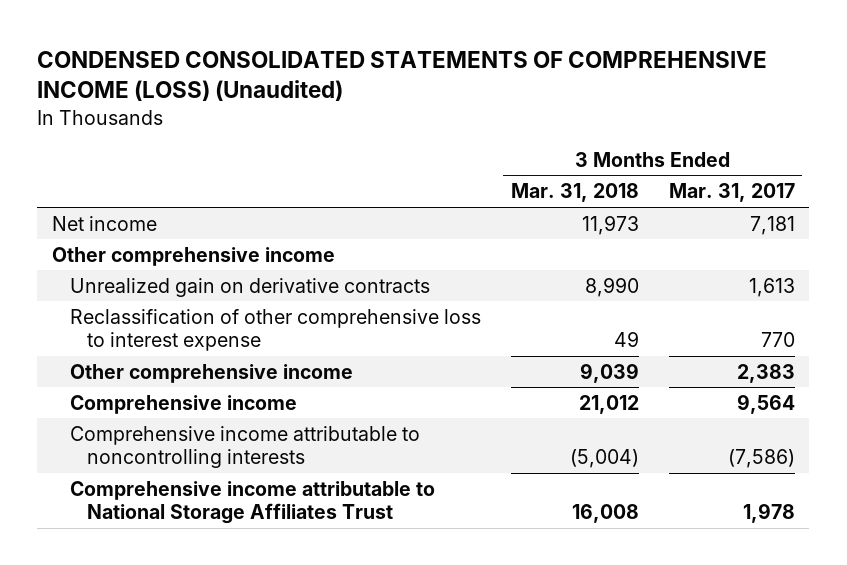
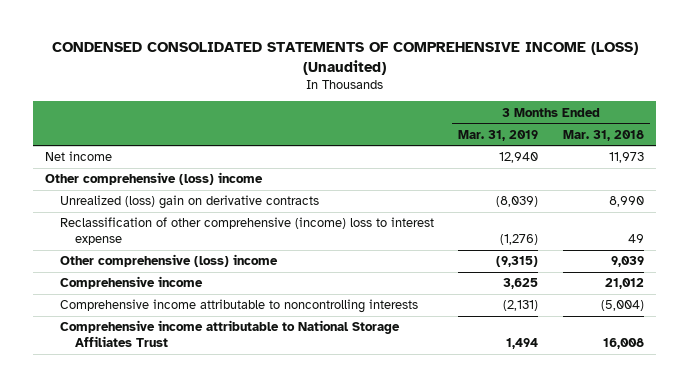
[668,183,795,203] Mar. 31, 2017 -> none
none -> [458,129,539,141] Mar. 31, 2019
[52,246,336,266] Other comprehensive income -> [45,172,264,186] Other comprehensive (loss) income
[69,277,430,297] Unrealized gain on derivative contracts -> [59,195,319,210] Unrealized (loss) gain on derivative contracts
[69,308,481,352] Reclassification of other comprehensive loss to interest expense -> [59,217,434,245] Reclassification of other comprehensive (income) loss to interest expense
[69,363,353,383] Other comprehensive income -> [59,254,278,268] Other comprehensive (loss) income

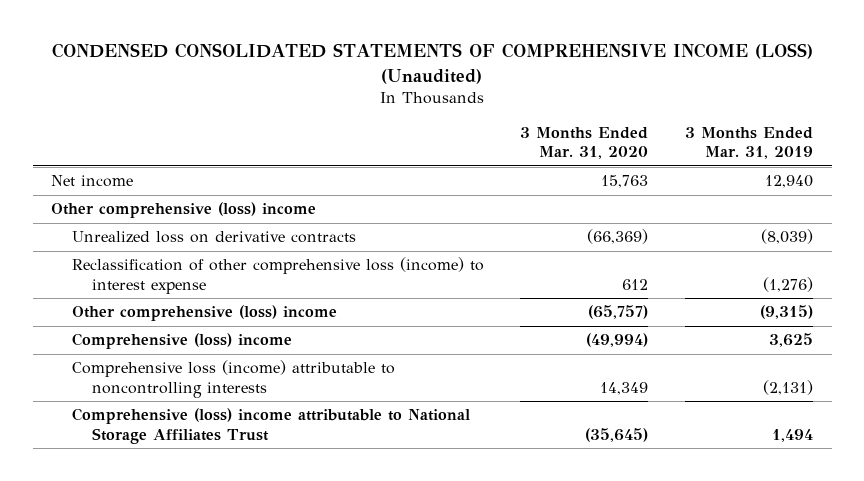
[562,129,644,141] Mar. 31, 2018 -> none
none -> [520,126,649,160] 3 Months Ended Mar. 31, 2020
[59,195,319,210] Unrealized (loss) gain on derivative contracts -> [71,231,356,244] Unrealized loss on derivative contracts
[59,217,434,245] Reclassification of other comprehensive (income) loss to interest expense -> [71,257,484,294] Reclassification of other comprehensive loss (income) to interest expense
[59,276,203,290] Comprehensive income -> [71,333,292,350] Comprehensive (loss) income
[59,299,418,314] Comprehensive income attributable to noncontrolling interests -> [71,360,395,398] Comprehensive loss (income) attributable to noncontrolling interests
[59,320,400,347] Comprehensive income attributable to National Storage Affiliates Trust -> [71,408,470,444] Comprehensive (loss) income attributable to National Storage Affiliates Trust

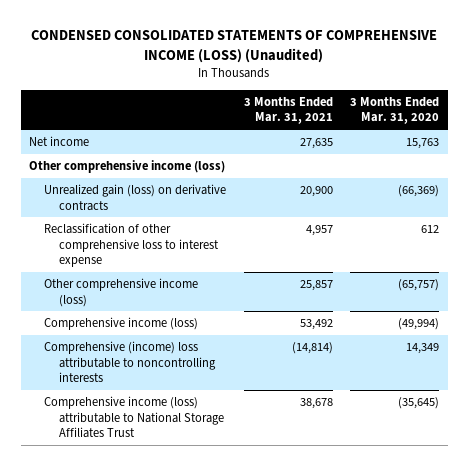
[685,126,814,160] 3 Months Ended Mar. 31, 2019 -> none
none -> [243,96,333,125] 3 Months Ended Mar. 31, 2021
[51,202,317,219] Other comprehensive (loss) income -> [29,160,226,174] Other comprehensive income (loss)
[71,231,356,244] Unrealized loss on derivative contracts -> [44,184,227,211] Unrealized gain (loss) on derivative contracts
[71,257,484,294] Reclassification of other comprehensive loss (income) to interest expense -> [44,223,220,267] Reclassification of other comprehensive loss to interest expense
[71,305,337,322] Other comprehensive (loss) income -> [44,278,199,307] Other comprehensive income (loss)
[71,333,292,350] Comprehensive (loss) income -> [44,317,199,331] Comprehensive income (loss)
[71,360,395,398] Comprehensive loss (income) attributable to noncontrolling interests -> [44,341,217,382] Comprehensive (income) loss attributable to noncontrolling interests
[71,408,470,444] Comprehensive (loss) income attributable to National Storage Affiliates Trust -> [44,396,225,438] Comprehensive income (loss) attributable to National Storage Affiliates Trust

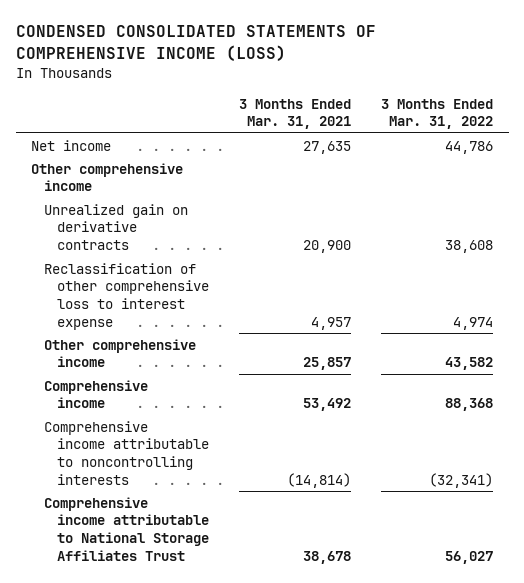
[31,30,438,63] CONDENSED CONSOLIDATED STATEMENTS OF COMPREHENSIVE INCOME (LOSS) (Unaudited) -> [15,25,376,61] CONDENSED CONSOLIDATED STATEMENTS OF COMPREHENSIVE INCOME (LOSS)
[350,96,440,125] 3 Months Ended Mar. 31, 2020 -> none
none -> [381,98,494,130] 3 Months Ended Mar. 31, 2022
[29,160,226,174] Other comprehensive income (loss) -> [30,162,183,192] Other comprehensive income
[44,184,227,211] Unrealized gain (loss) on derivative contracts -> [43,203,188,251] Unrealized gain on derivative contracts
[44,278,199,307] Other comprehensive income (loss) -> [43,338,196,368] Other comprehensive income
[44,317,199,331] Comprehensive income (loss) -> [43,379,148,409] Comprehensive income
[44,341,217,382] Comprehensive (income) loss attributable to noncontrolling interests -> [43,420,209,486] Comprehensive income attributable to noncontrolling interests
[44,396,225,438] Comprehensive income (loss) attributable to National Storage Affiliates Trust -> [43,496,209,562] Comprehensive income attributable to National Storage Affiliates Trust

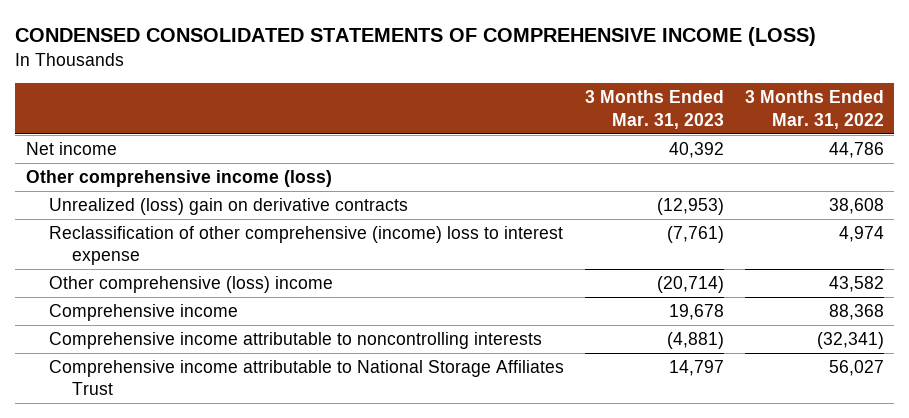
[239,98,352,130] 3 Months Ended Mar. 31, 2021 -> none
none -> [584,90,724,129] 3 Months Ended Mar. 31, 2023
[30,162,183,192] Other comprehensive income -> [25,170,332,188] Other comprehensive income (loss)
[43,203,188,251] Unrealized gain on derivative contracts -> [48,198,408,216] Unrealized (loss) gain on derivative contracts
[43,262,209,331] Reclassification of other comprehensive loss to interest expense -> [48,226,563,266] Reclassification of other comprehensive (income) loss to interest expense
[43,338,196,368] Other comprehensive income -> [48,276,333,294] Other comprehensive (loss) income

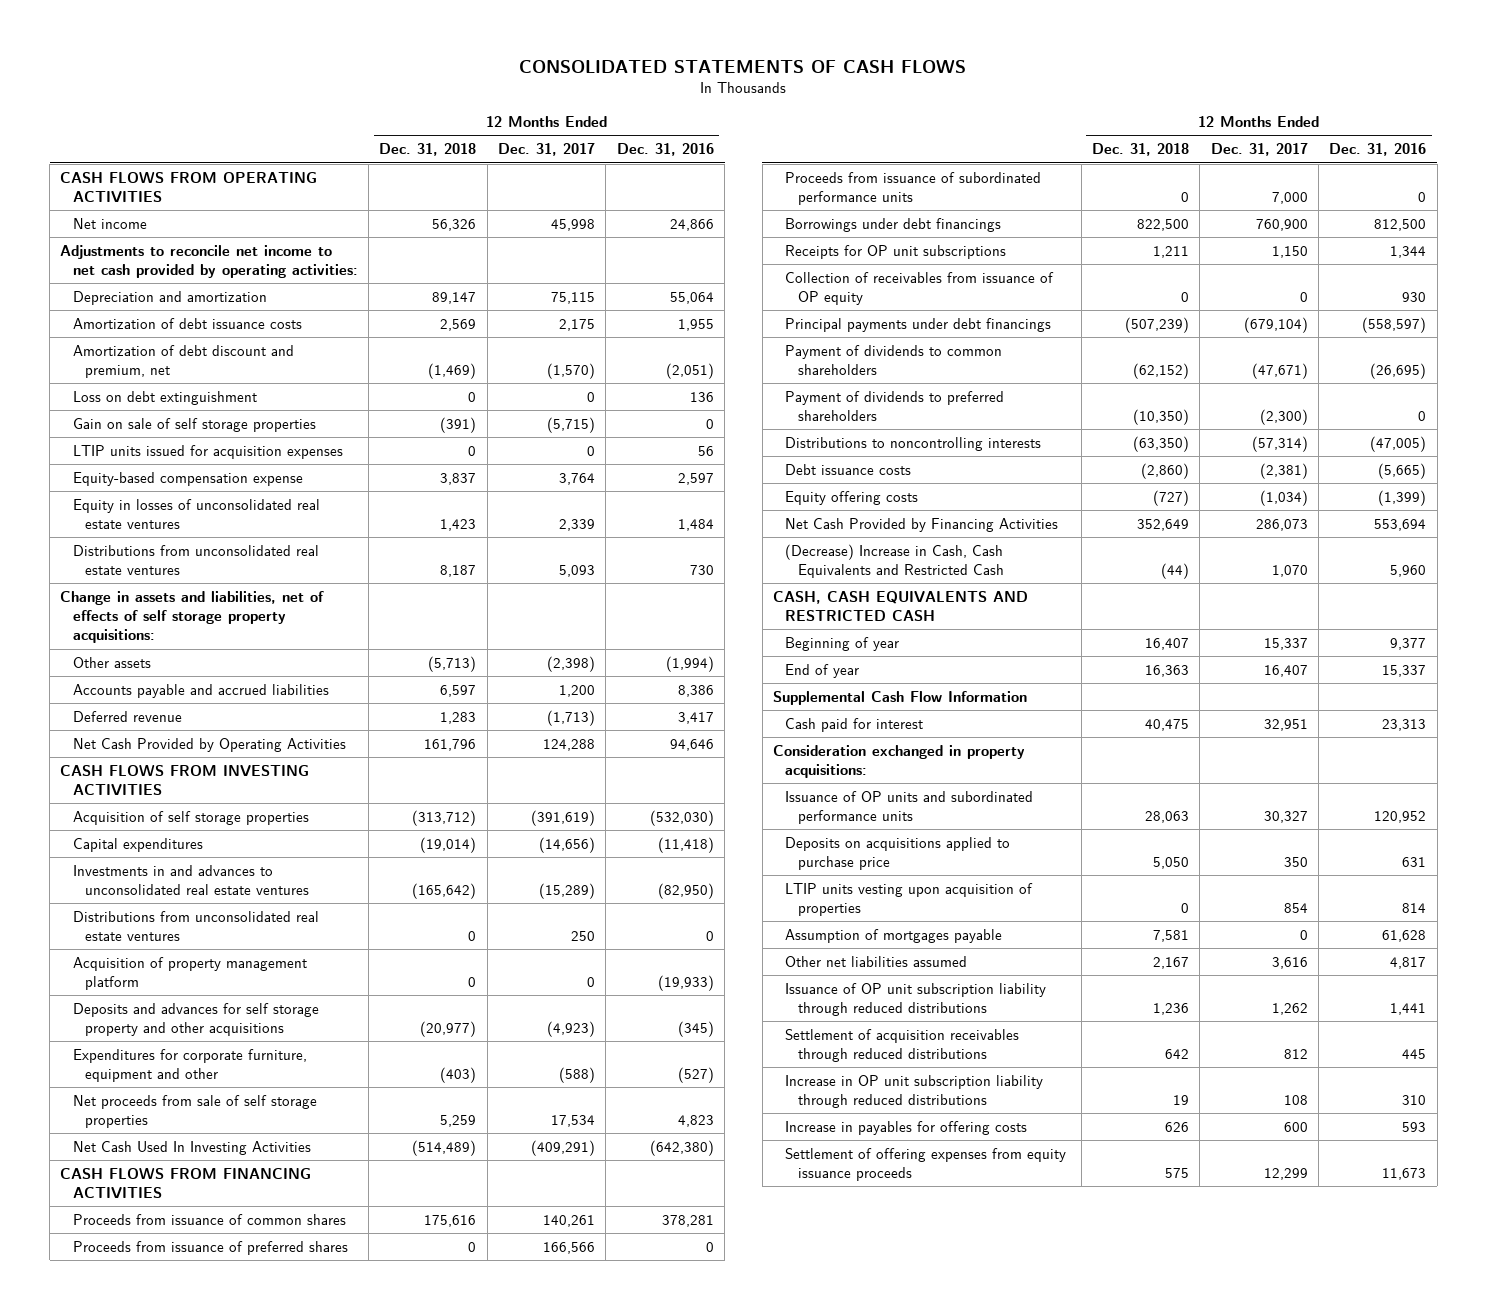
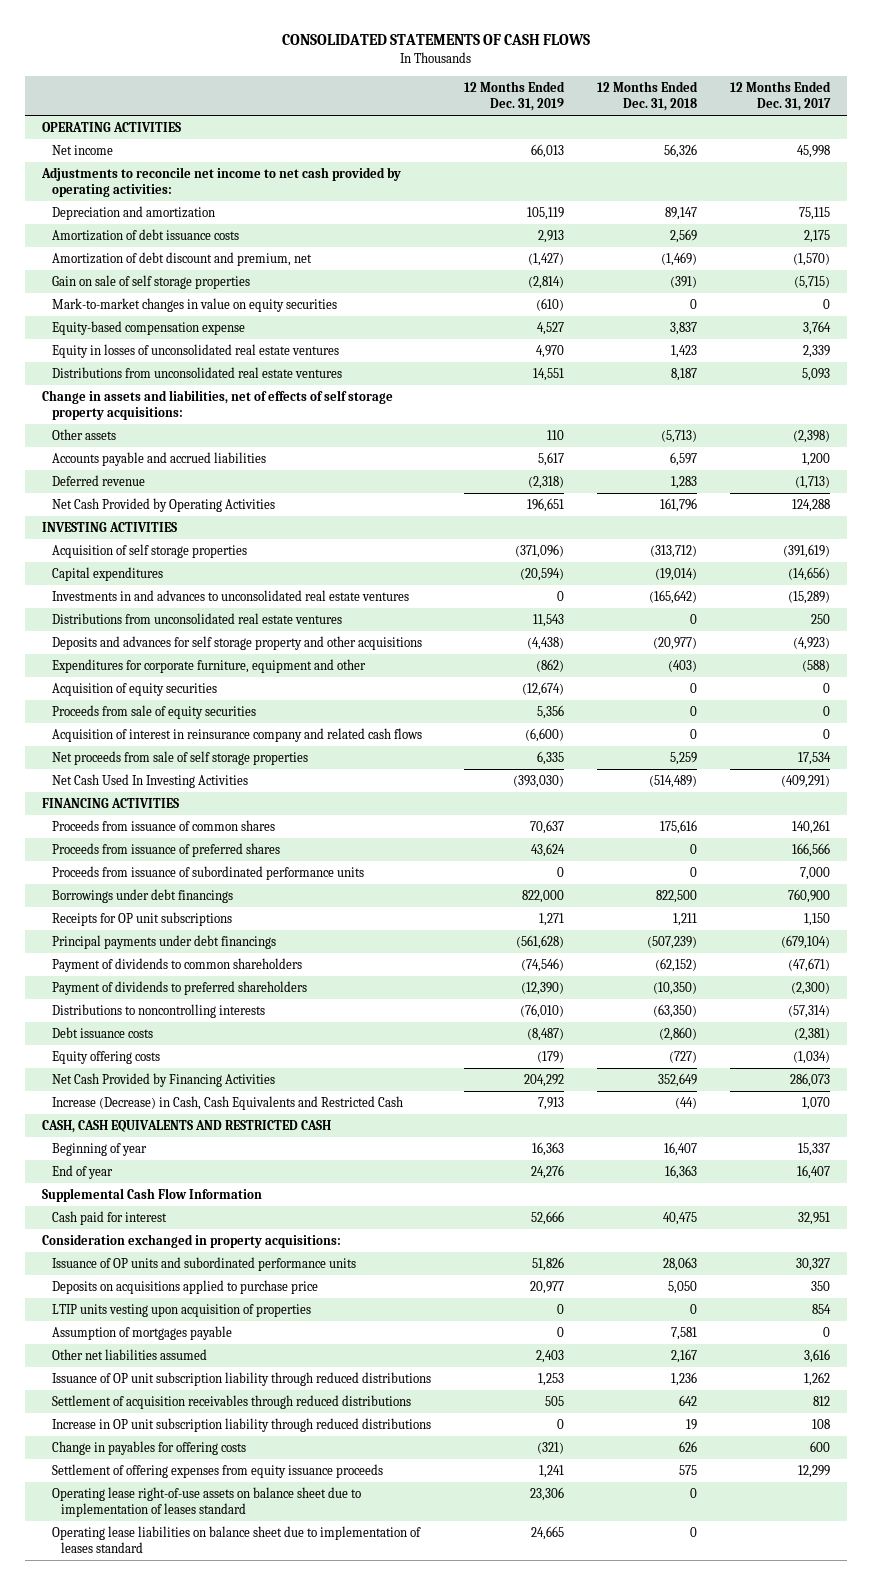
[616,143,714,157] Dec. 31, 2016 -> none
none -> [463,80,565,112] 12 Months Ended Dec. 31, 2019
[60,171,318,204] CASH FLOWS FROM OPERATING ACTIVITIES -> [41,121,181,132] OPERATING ACTIVITIES
[72,390,257,405] Loss on debt extinguishment -> none
[72,444,343,459] LTIP units issued for acquisition expenses -> none
none -> [51,297,337,312] Mark-to-market changes in value on equity securities
[60,764,310,797] CASH FLOWS FROM INVESTING ACTIVITIES -> [41,521,177,532] INVESTING ACTIVITIES
[72,956,307,991] Acquisition of property management platform -> none
none -> [51,682,217,696] Acquisition of equity securities
none -> [51,704,256,719] Proceeds from sale of equity securities
none -> [51,727,422,742] Acquisition of interest in reinsurance company and related cash flows
[60,1167,312,1200] CASH FLOWS FROM FINANCING ACTIVITIES -> [41,797,179,808] FINANCING ACTIVITIES
[785,271,1055,306] Collection of receivables from issuance of OP equity -> none
[785,543,1004,579] (Decrease) Increase in Cash, Cash Equivalents and Restricted Cash -> [51,1095,403,1110] Increase (Decrease) in Cash, Cash Equivalents and Restricted Cash
[785,1120,1028,1135] Increase in payables for offering costs -> [51,1440,246,1455] Change in payables for offering costs
none -> [51,1486,361,1518] Operating lease right-of-use assets on balance sheet due to implementation of leases standard
none -> [51,1525,421,1554] Operating lease liabilities on balance sheet due to implementation of leases standard

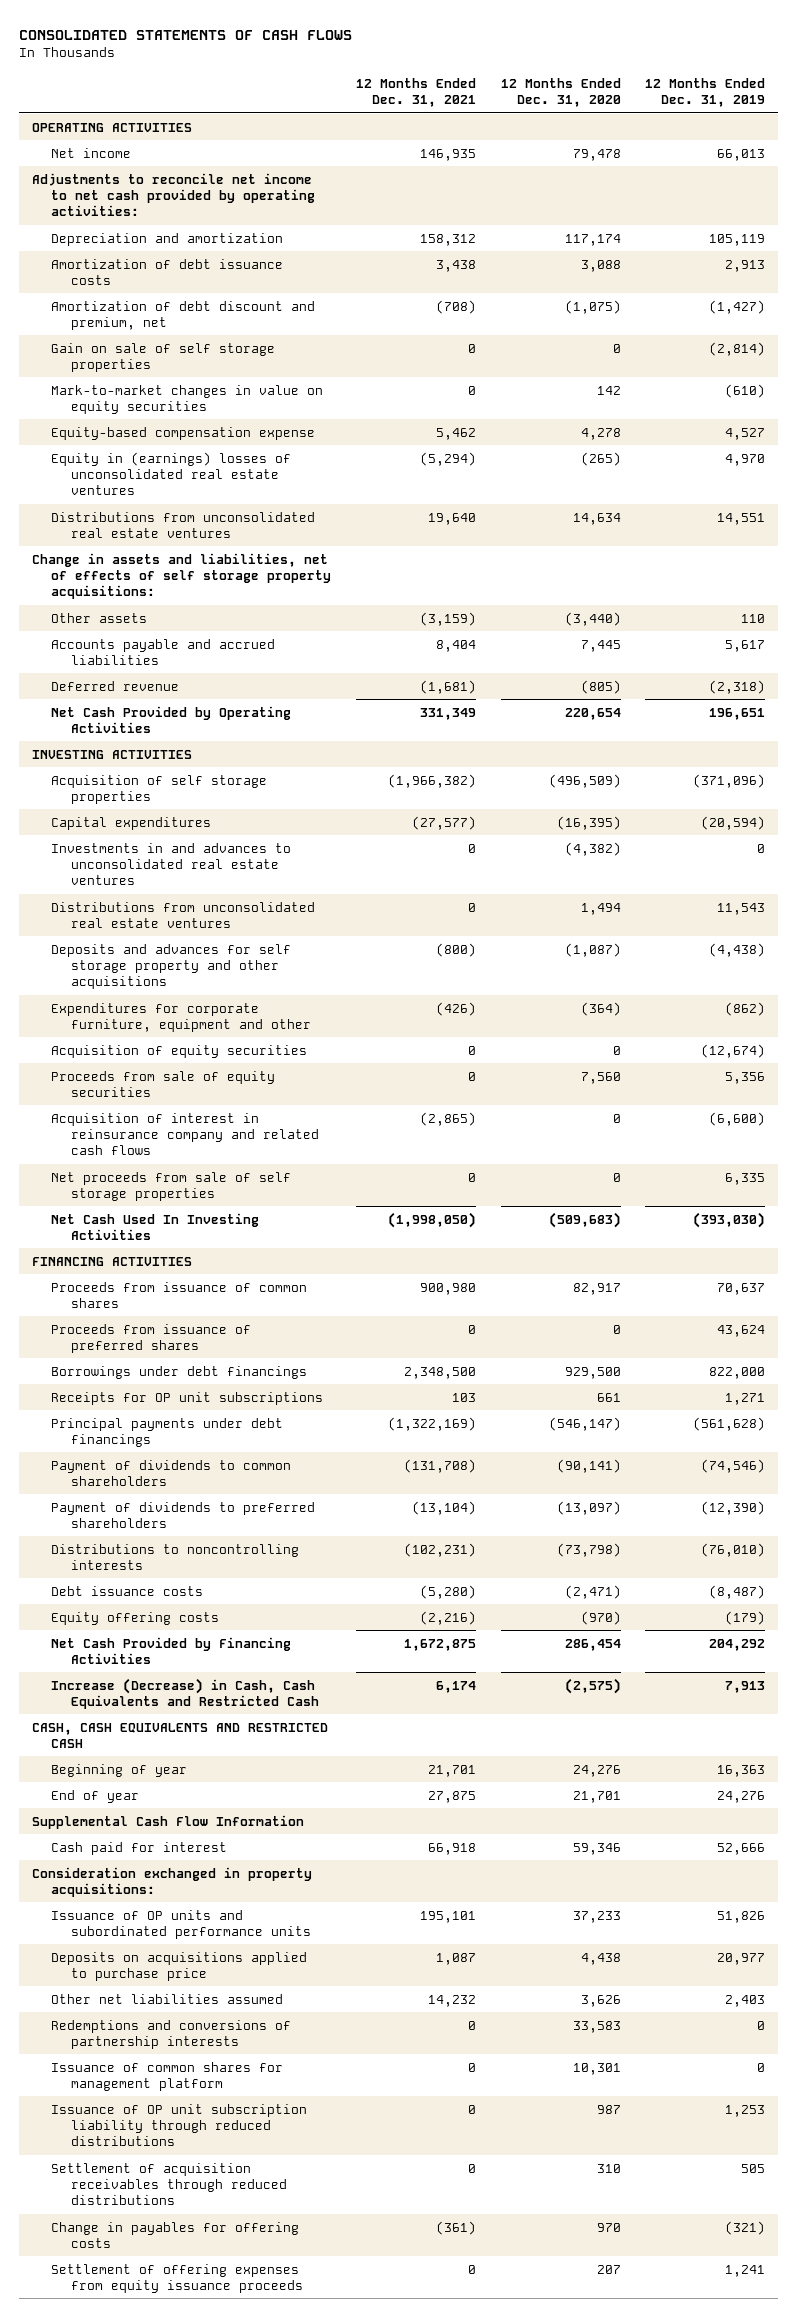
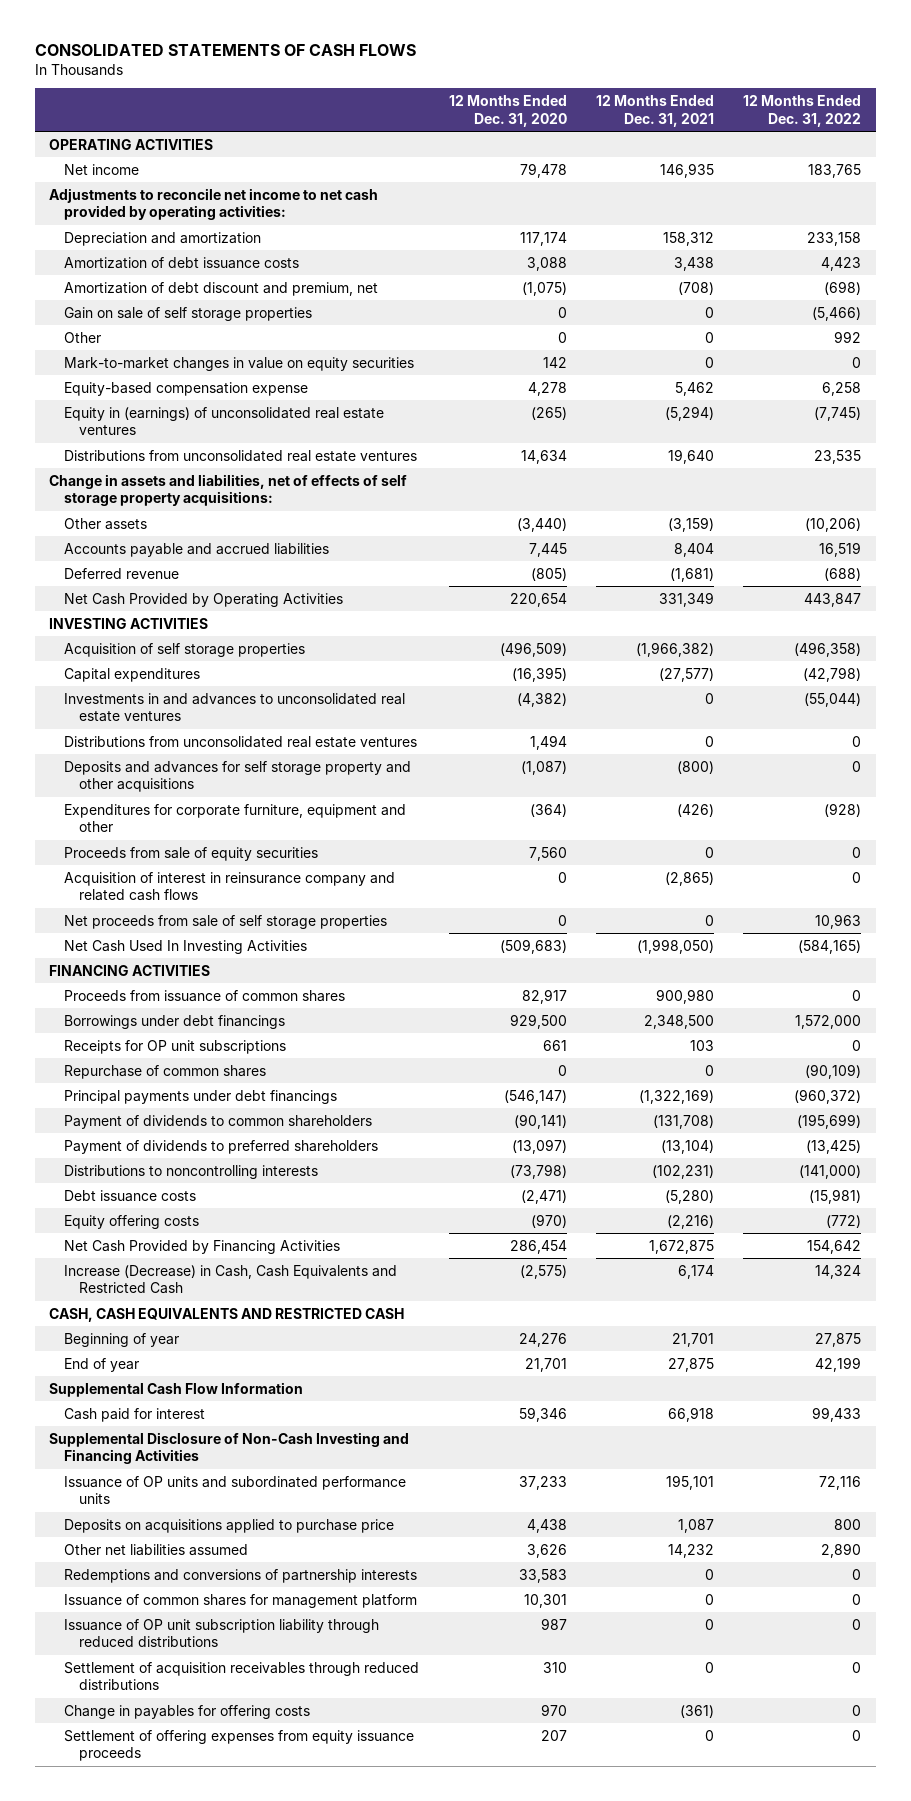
[645,78,766,108] 12 Months Ended Dec. 31, 2019 -> none
none -> [743,95,862,127] 12 Months Ended Dec. 31, 2022
none -> [64,331,102,343] Other
[51,451,292,496] Equity in (earnings) losses of unconsolidated real estate ventures -> [64,406,385,436] Equity in (earnings) of unconsolidated real estate ventures
[51,1044,308,1058] Acquisition of equity securities -> none
[51,1323,252,1353] Proceeds from issuance of preferred shares -> none
none -> [64,1064,267,1079] Repurchase of common shares
[31,1866,312,1897] Consideration exchanged in property acquisitions: -> none
none -> [49,1431,410,1465] Supplemental Disclosure of Non-Cash Investing and Financing Activities

